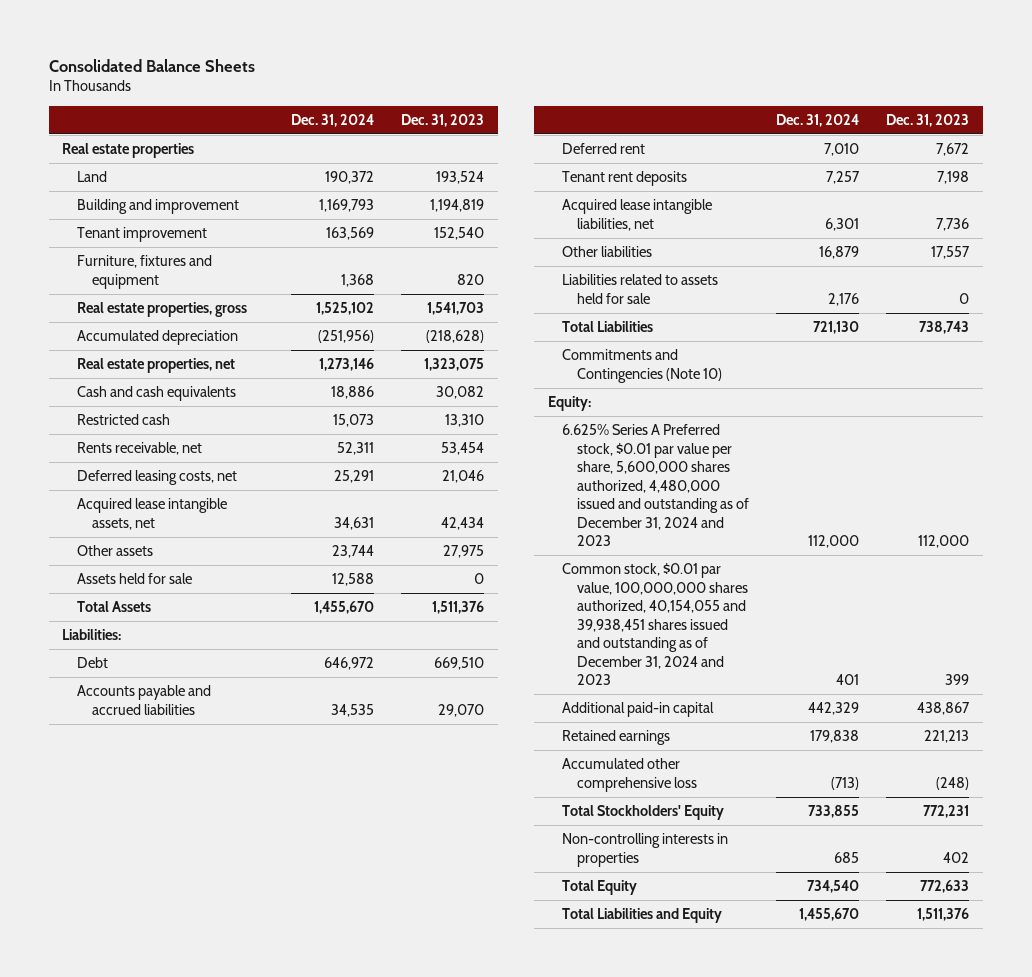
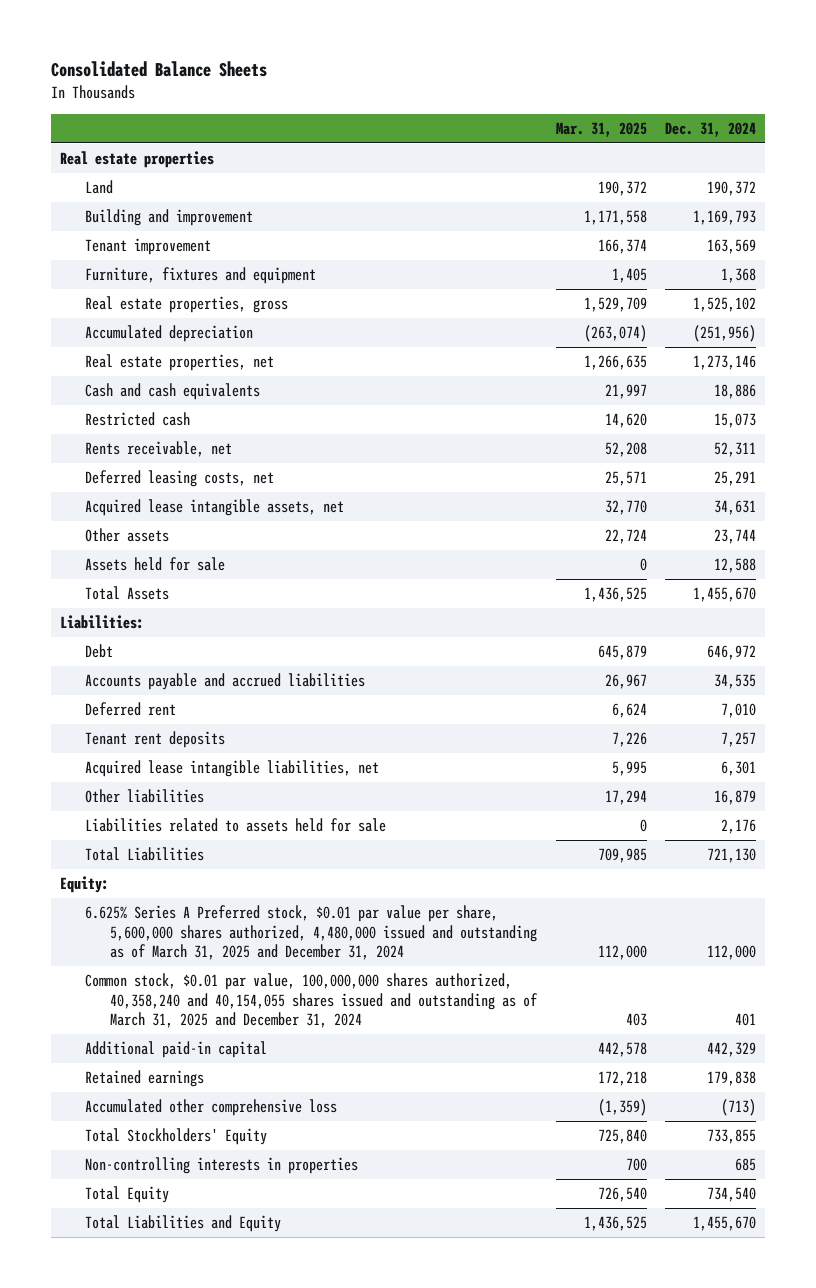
[401,113,485,127] Dec. 31, 2023 -> none
none -> [555,121,647,137] Mar. 31, 2025
[562,349,723,383] Commitments and Contingencies (Note 10) -> none
[562,424,750,547] 6.625% Series A Preferred stock, $0.01 par value per share, 5,600,000 shares authorized, 4,480,000 issued and outstanding as of December 31, 2024 and 2023 -> [85,905,538,960] 6.625% Series A Preferred stock, $0.01 par value per share, 5,600,000 shares authorized, 4,480,000 issued and outstanding as of March 31, 2025 and December 31, 2024
[562,563,749,686] Common stock, $0.01 par value, 100,000,000 shares authorized, 40,154,055 and 39,938,451 shares issued and outstanding as of December 31, 2024 and 2023 -> [85,973,539,1028] Common stock, $0.01 par value, 100,000,000 shares authorized, 40,358,240 and 40,154,055 shares issued and outstanding as of March 31, 2025 and December 31, 2024

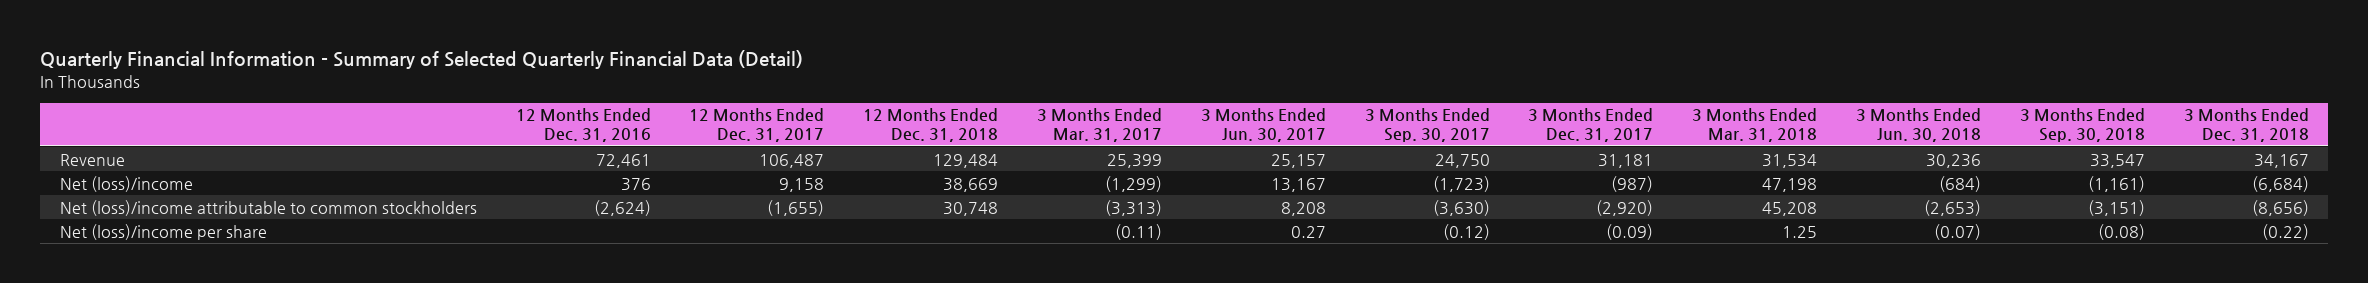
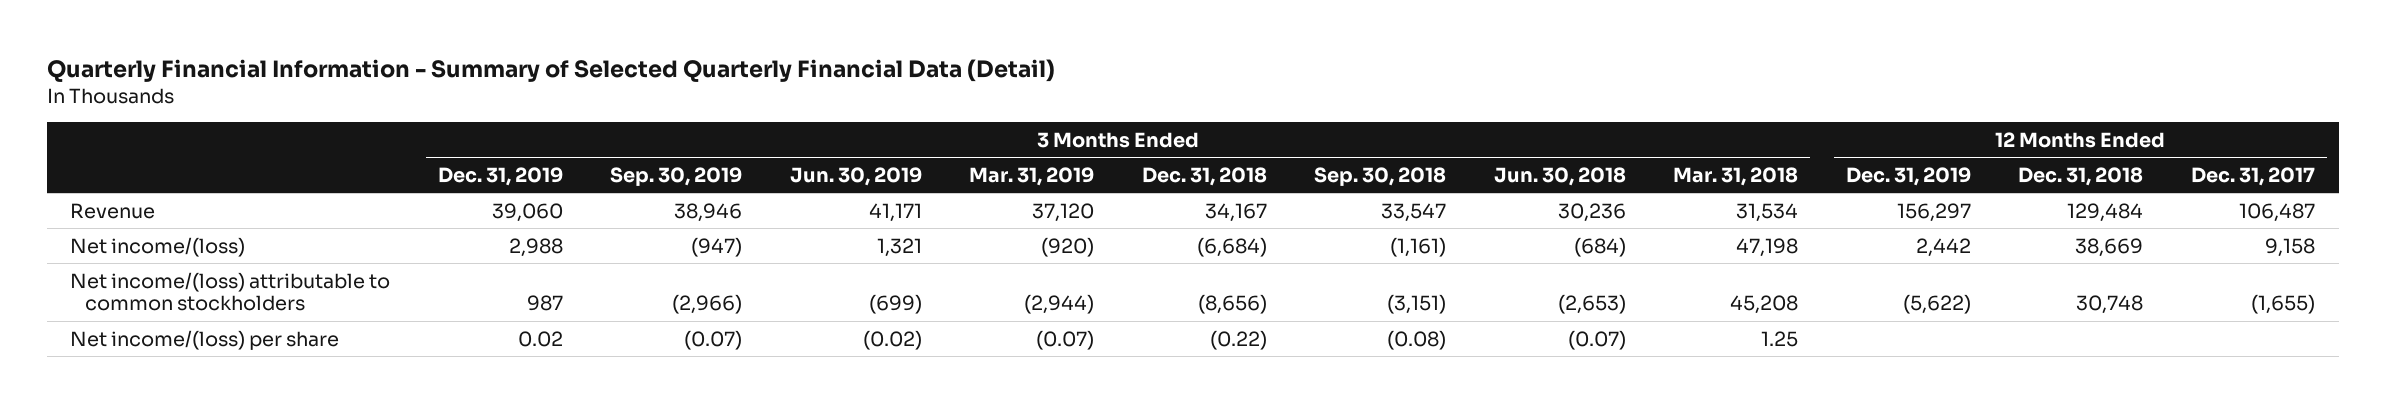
[515,108,651,143] 12 Months Ended Dec. 31, 2016 -> none
[1037,108,1163,143] 3 Months Ended Mar. 31, 2017 -> none
[1200,108,1326,143] 3 Months Ended Jun. 30, 2017 -> none
[1364,108,1490,143] 3 Months Ended Sep. 30, 2017 -> none
[1528,108,1654,143] 3 Months Ended Dec. 31, 2017 -> none
none -> [437,166,563,186] Dec. 31, 2019
none -> [610,166,743,186] Sep. 30, 2019
none -> [789,166,922,186] Jun. 30, 2019
none -> [969,166,1095,186] Mar. 31, 2019
none -> [1845,166,1971,186] Dec. 31, 2019
[59,175,193,192] Net (loss)/income -> [70,236,246,257] Net income/(loss)
[59,199,477,216] Net (loss)/income attributable to common stockholders -> [70,271,391,312] Net income/(loss) attributable to common stockholders
[59,223,267,240] Net (loss)/income per share -> [70,329,340,350] Net income/(loss) per share

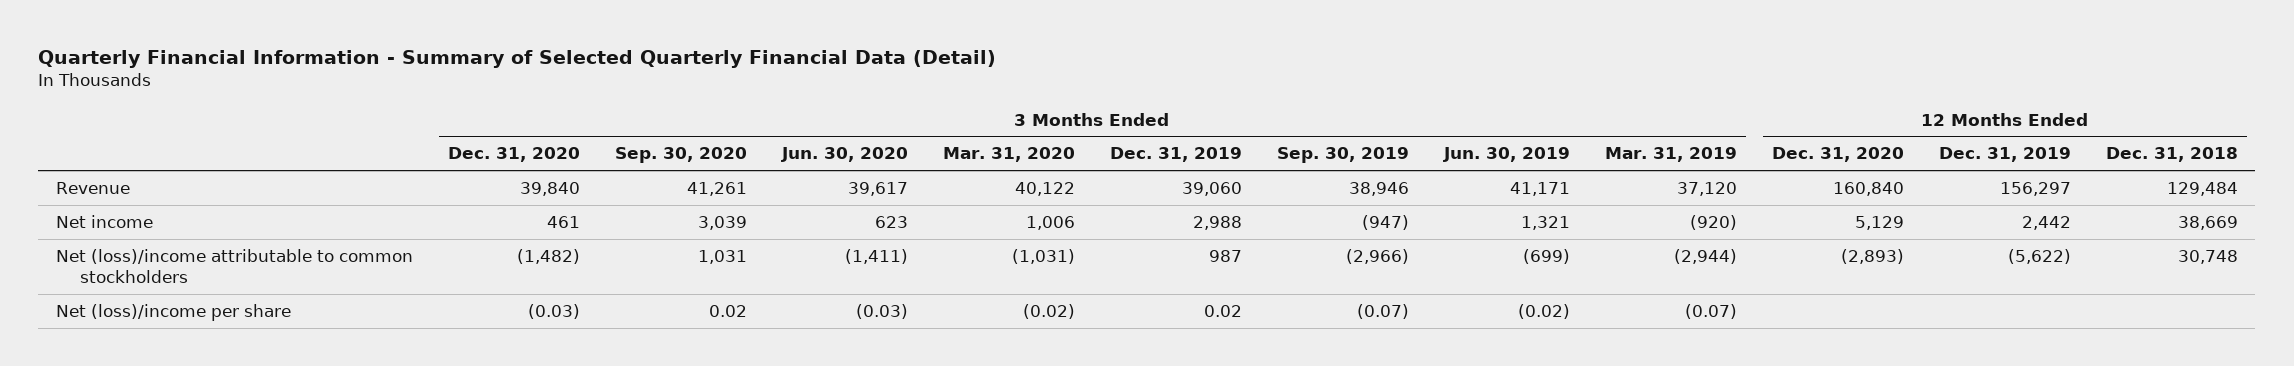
[1141,166,1267,186] Dec. 31, 2018 -> none
[1314,166,1447,186] Sep. 30, 2018 -> none
[1493,166,1626,186] Jun. 30, 2018 -> none
[1673,166,1799,186] Mar. 31, 2018 -> none
[2191,166,2316,186] Dec. 31, 2017 -> none
none -> [447,147,580,163] Dec. 31, 2020
none -> [614,147,747,164] Sep. 30, 2020
none -> [780,147,908,163] Jun. 30, 2020
none -> [942,147,1075,163] Mar. 31, 2020
none -> [1771,147,1904,163] Dec. 31, 2020
[70,236,246,257] Net income/(loss) -> [55,214,153,228] Net income
[70,271,391,312] Net income/(loss) attributable to common stockholders -> [55,248,413,284] Net (loss)/income attributable to common stockholders
[70,329,340,350] Net income/(loss) per share -> [55,303,291,321] Net (loss)/income per share

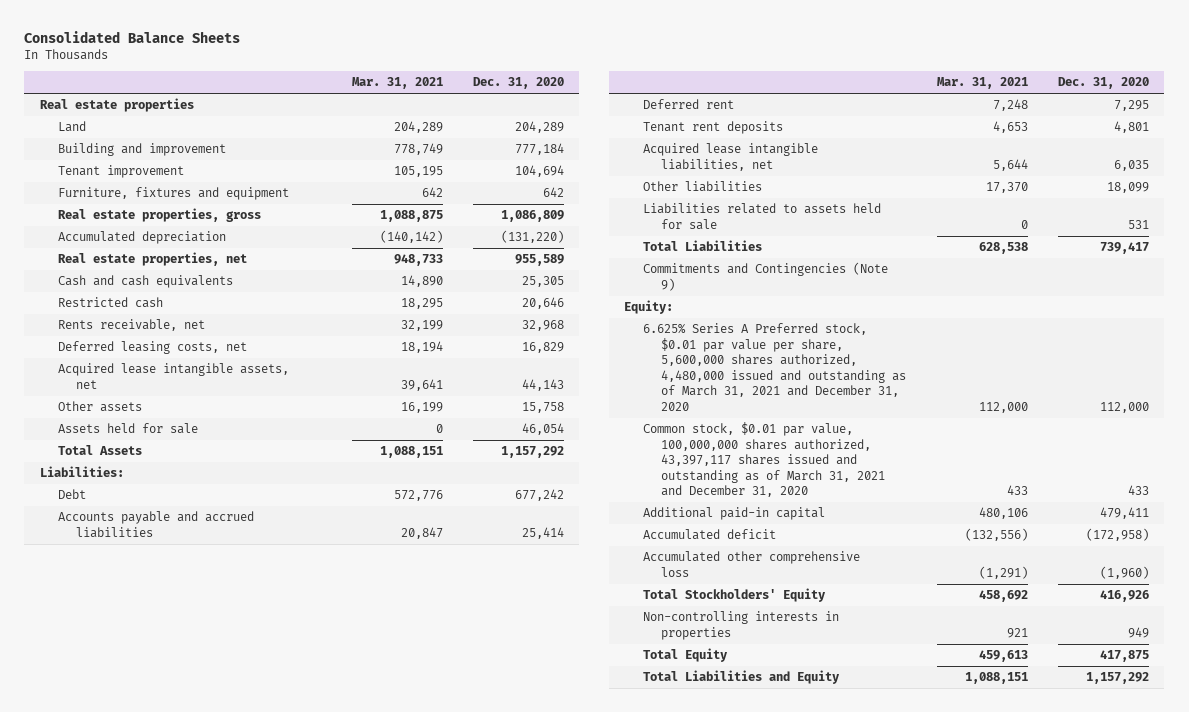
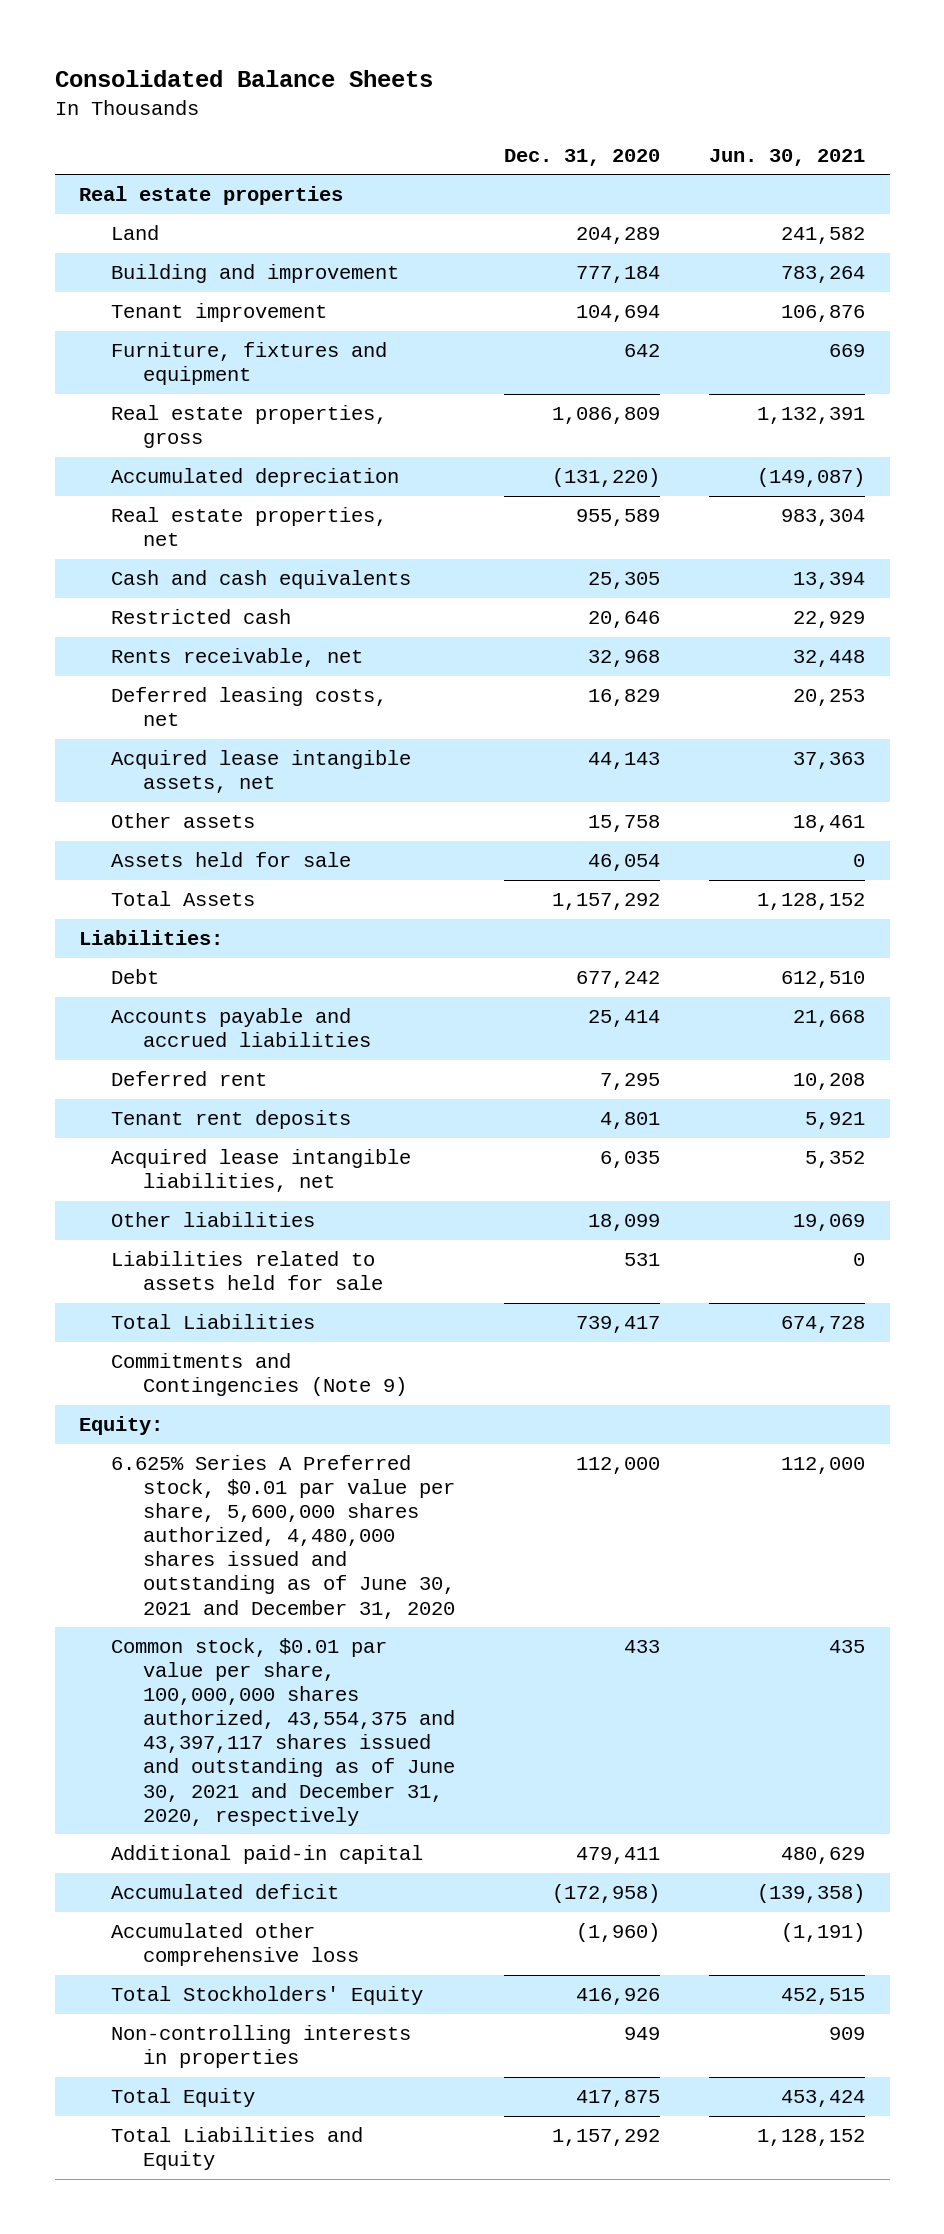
[351,77,443,90] Mar. 31, 2021 -> none
none -> [709,148,866,166] Jun. 30, 2021
[642,323,907,411] 6.625% Series A Preferred stock, $0.01 par value per share, 5,600,000 shares authorized, 4,480,000 issued and outstanding as of March 31, 2021 and December 31, 2020 -> [111,1455,456,1619] 6.625% Series A Preferred stock, $0.01 par value per share, 5,600,000 shares authorized, 4,480,000 shares issued and outstanding as of June 30, 2021 and December 31, 2020
[642,422,886,498] Common stock, $0.01 par value, 100,000,000 shares authorized, 43,397,117 shares issued and outstanding as of March 31, 2021 and December 31, 2020 -> [111,1638,456,1826] Common stock, $0.01 par value per share, 100,000,000 shares authorized, 43,554,375 and 43,397,117 shares issued and outstanding as of June 30, 2021 and December 31, 2020, respectively

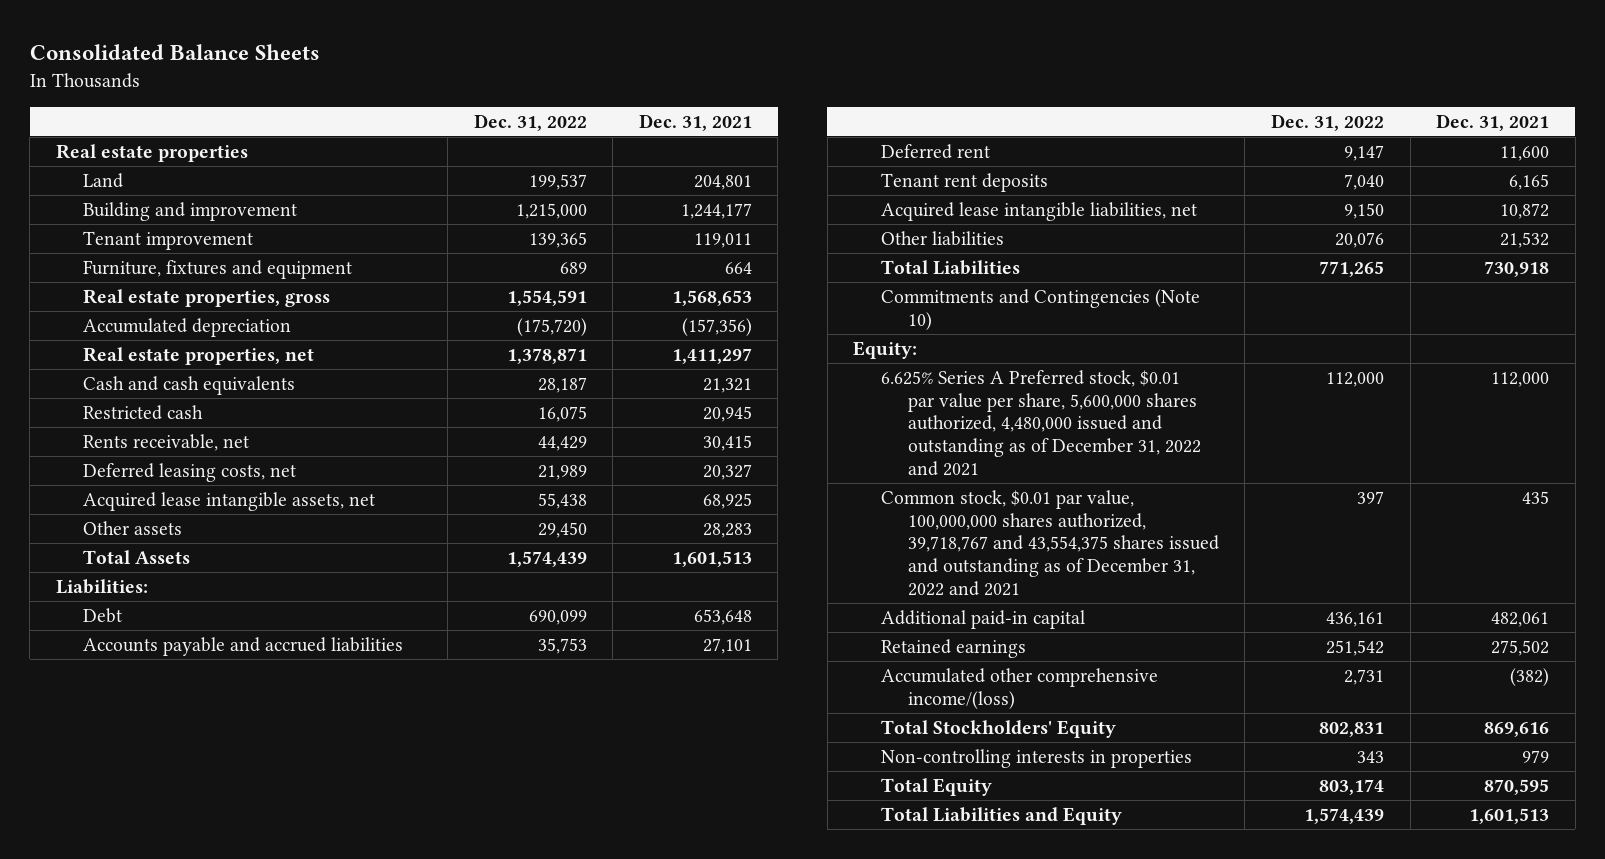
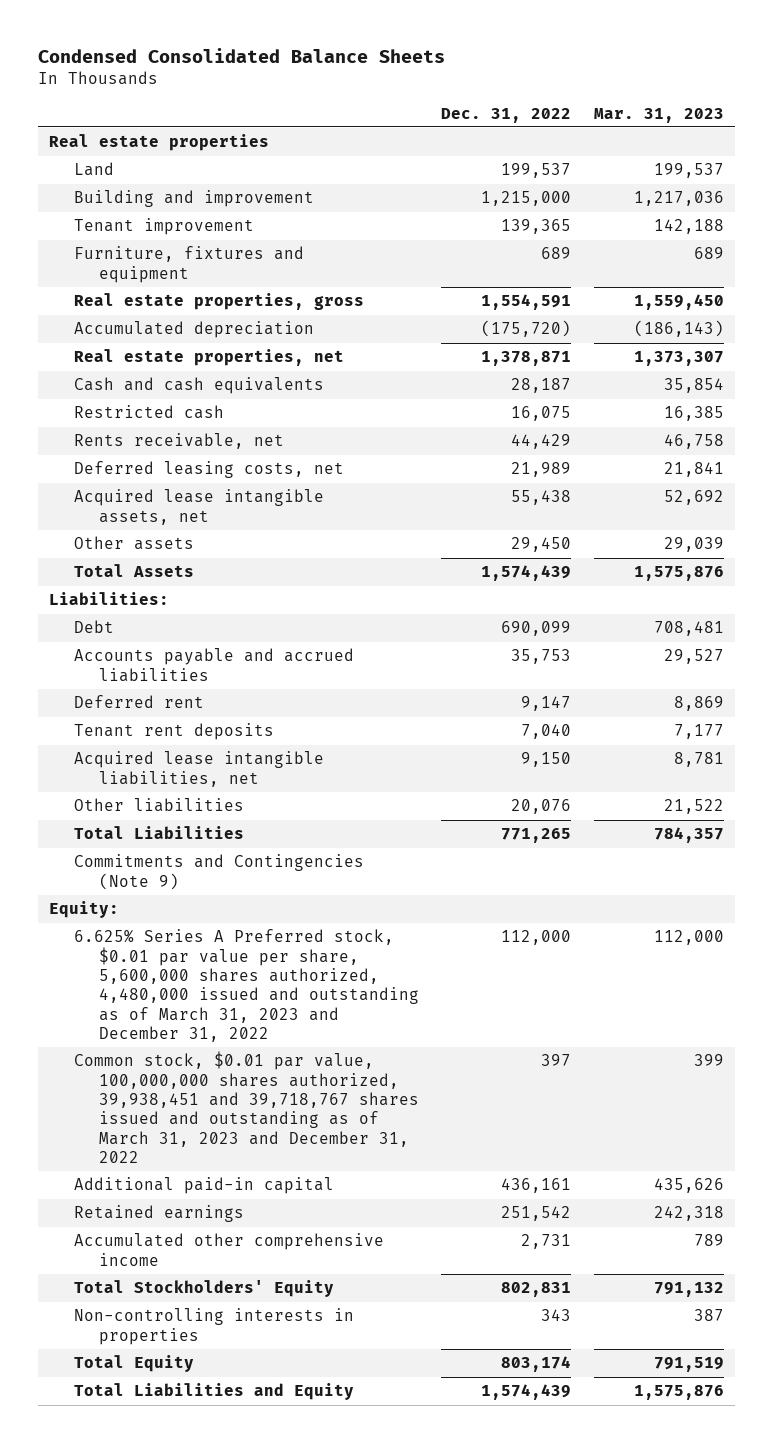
[29,44,320,61] Consolidated Balance Sheets -> [38,47,446,63] Condensed Consolidated Balance Sheets
[638,113,752,131] Dec. 31, 2021 -> none
none -> [593,107,724,123] Mar. 31, 2023
[880,288,1200,330] Commitments and Contingencies (Note 10) -> [74,854,365,890] Commitments and Contingencies (Note 9)
[880,369,1201,477] 6.625% Series A Preferred stock, $0.01 par value per share, 5,600,000 shares authorized, 4,480,000 issued and outstanding as of December 31, 2022 and 2021 -> [74,929,420,1043] 6.625% Series A Preferred stock, $0.01 par value per share, 5,600,000 shares authorized, 4,480,000 issued and outstanding as of March 31, 2023 and December 31, 2022
[880,489,1219,597] Common stock, $0.01 par value, 100,000,000 shares authorized, 39,718,767 and 43,554,375 shares issued and outstanding as of December 31, 2022 and 2021 -> [74,1051,420,1164] Common stock, $0.01 par value, 100,000,000 shares authorized, 39,938,451 and 39,718,767 shares issued and outstanding as of March 31, 2023 and December 31, 2022
[880,667,1158,709] Accumulated other comprehensive income/(loss) -> [74,1233,385,1266] Accumulated other comprehensive income

